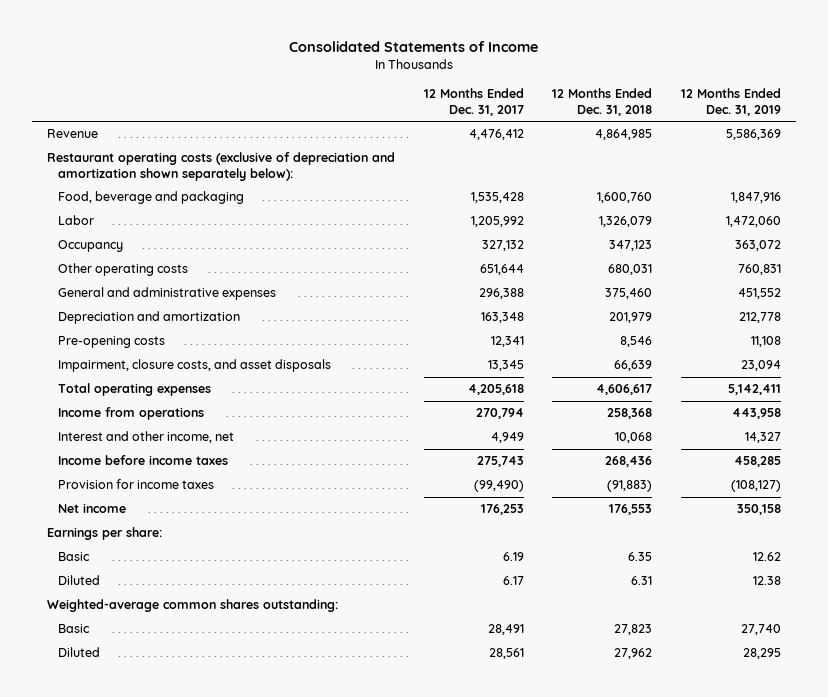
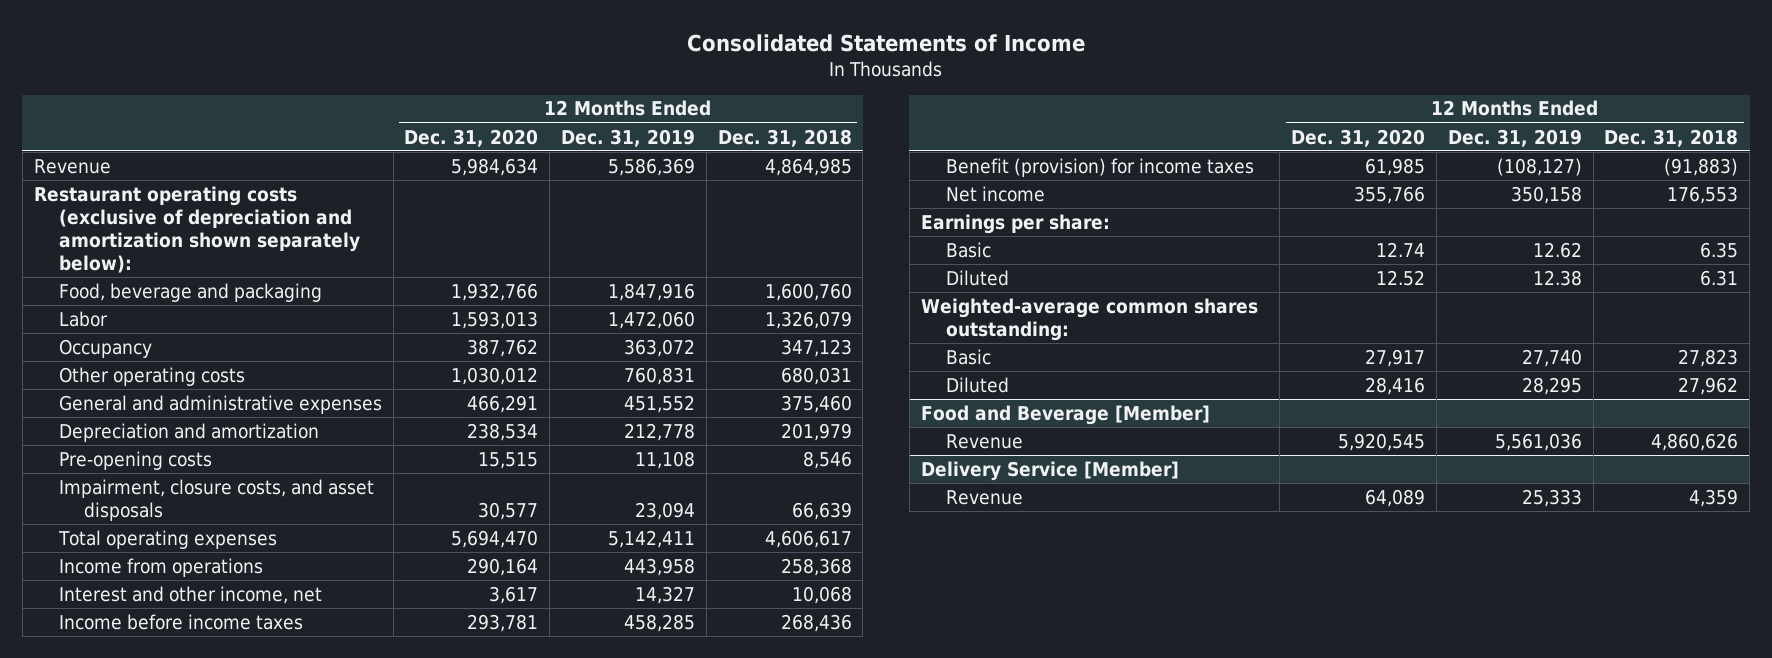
[423,88,524,117] 12 Months Ended Dec. 31, 2017 -> none
none -> [404,128,539,147] Dec. 31, 2020
[58,479,215,490] Provision for income taxes -> [945,157,1254,177] Benefit (provision) for income taxes
none -> [920,404,1210,425] Food and Beverage [Member]
none -> [945,433,1023,449] Revenue
none -> [920,460,1179,481] Delivery Service [Member]
none -> [945,489,1023,505] Revenue

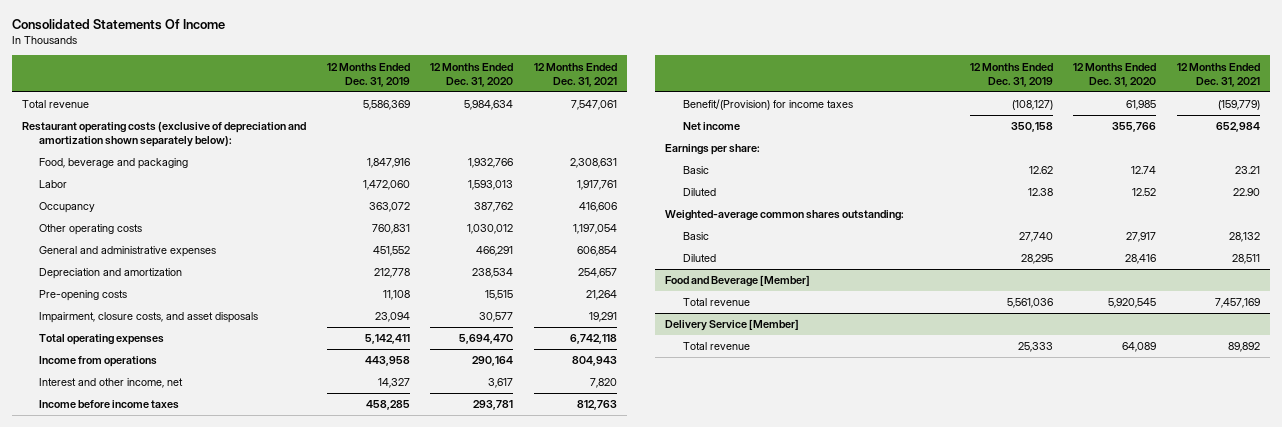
[687,34,1086,53] Consolidated Statements of Income -> [11,19,225,31] Consolidated Statements Of Income
[717,128,852,147] Dec. 31, 2018 -> none
none -> [533,62,617,87] 12 Months Ended Dec. 31, 2021
[33,158,111,174] Revenue -> [21,100,89,109] Total revenue
[945,157,1254,177] Benefit (provision) for income taxes -> [682,99,853,111] Benefit/(Provision) for income taxes
[945,433,1023,449] Revenue -> [682,298,750,307] Total revenue
[945,489,1023,505] Revenue -> [682,342,750,351] Total revenue

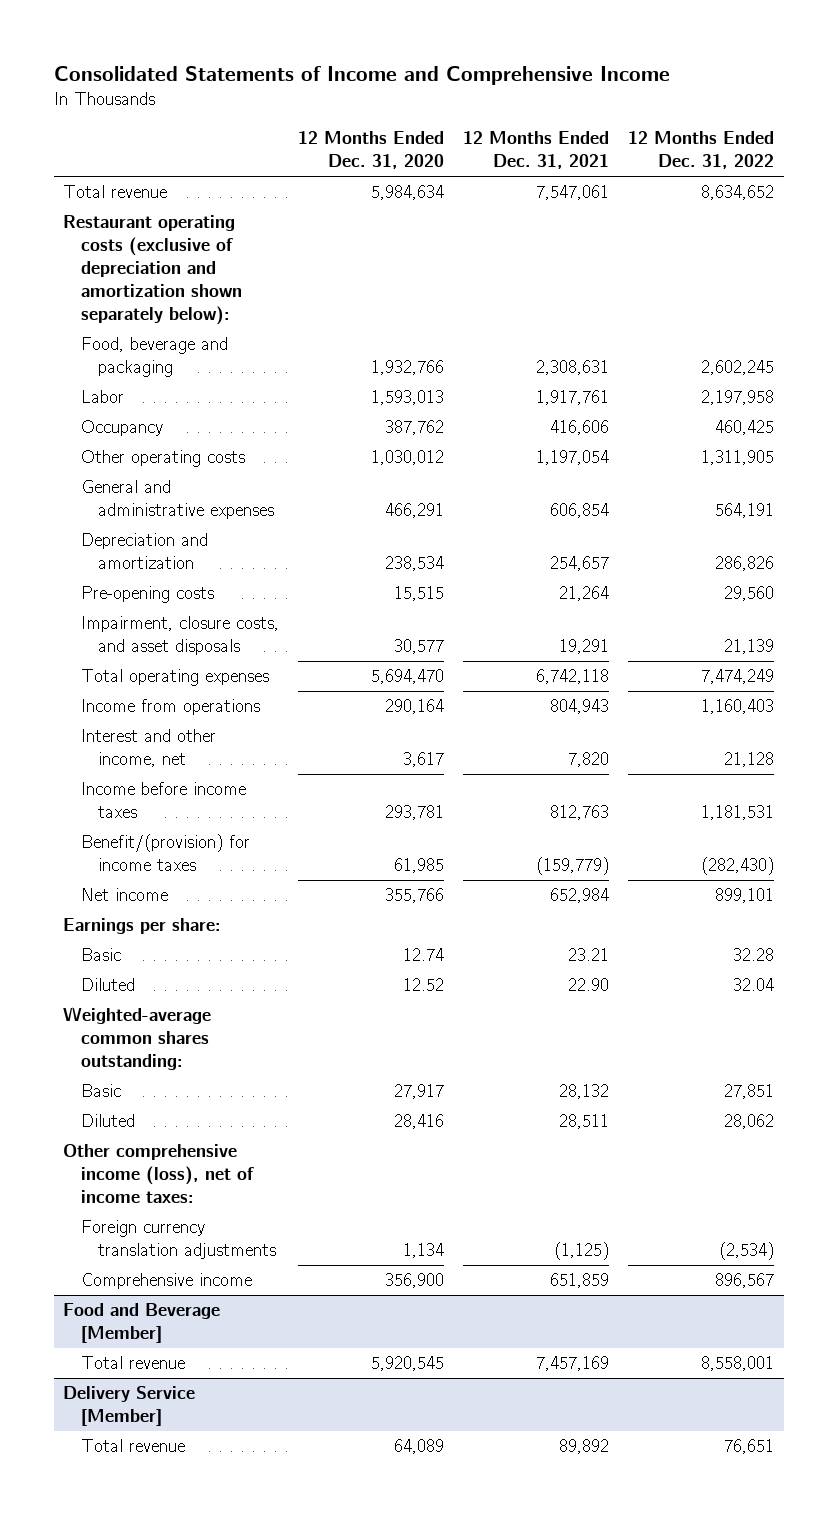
[11,19,225,31] Consolidated Statements Of Income -> [53,66,670,86] Consolidated Statements of Income and Comprehensive Income
[326,62,410,87] 12 Months Ended Dec. 31, 2019 -> none
none -> [628,131,775,170] 12 Months Ended Dec. 31, 2022
[682,99,853,111] Benefit/(Provision) for income taxes -> [80,834,250,872] Benefit/(provision) for income taxes
none -> [63,1144,254,1203] Other comprehensive income (loss), net of income taxes:
none -> [80,1220,277,1260] Foreign currency translation adjustments
none -> [80,1273,252,1290] Comprehensive income

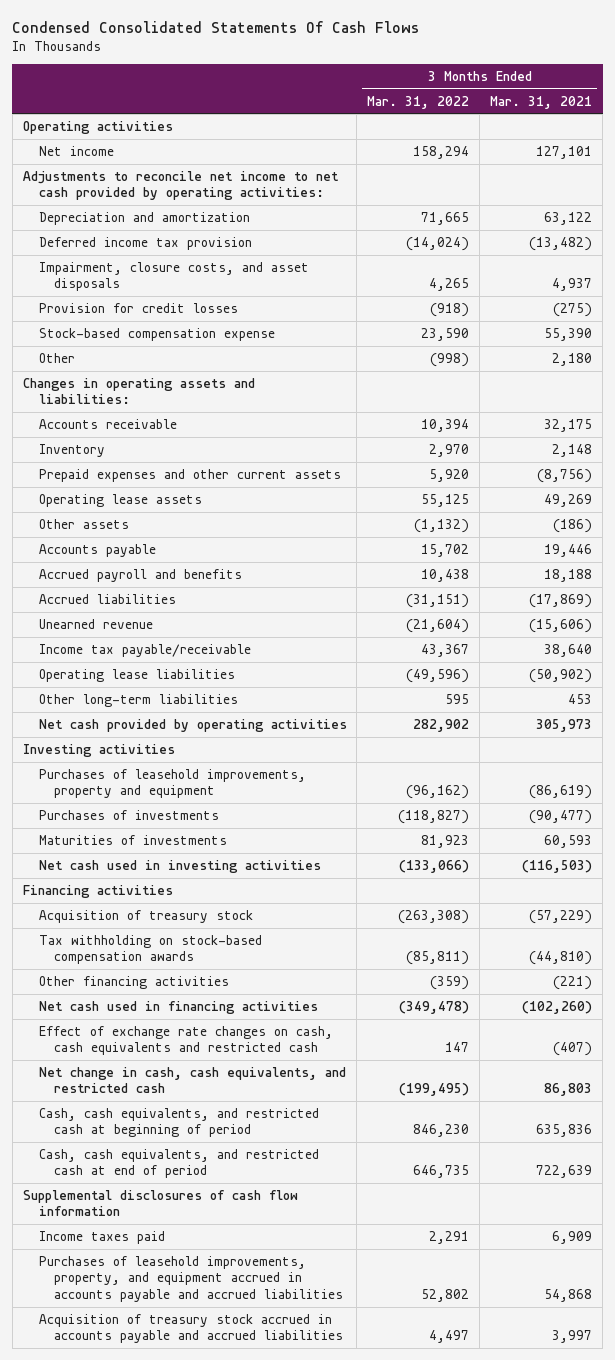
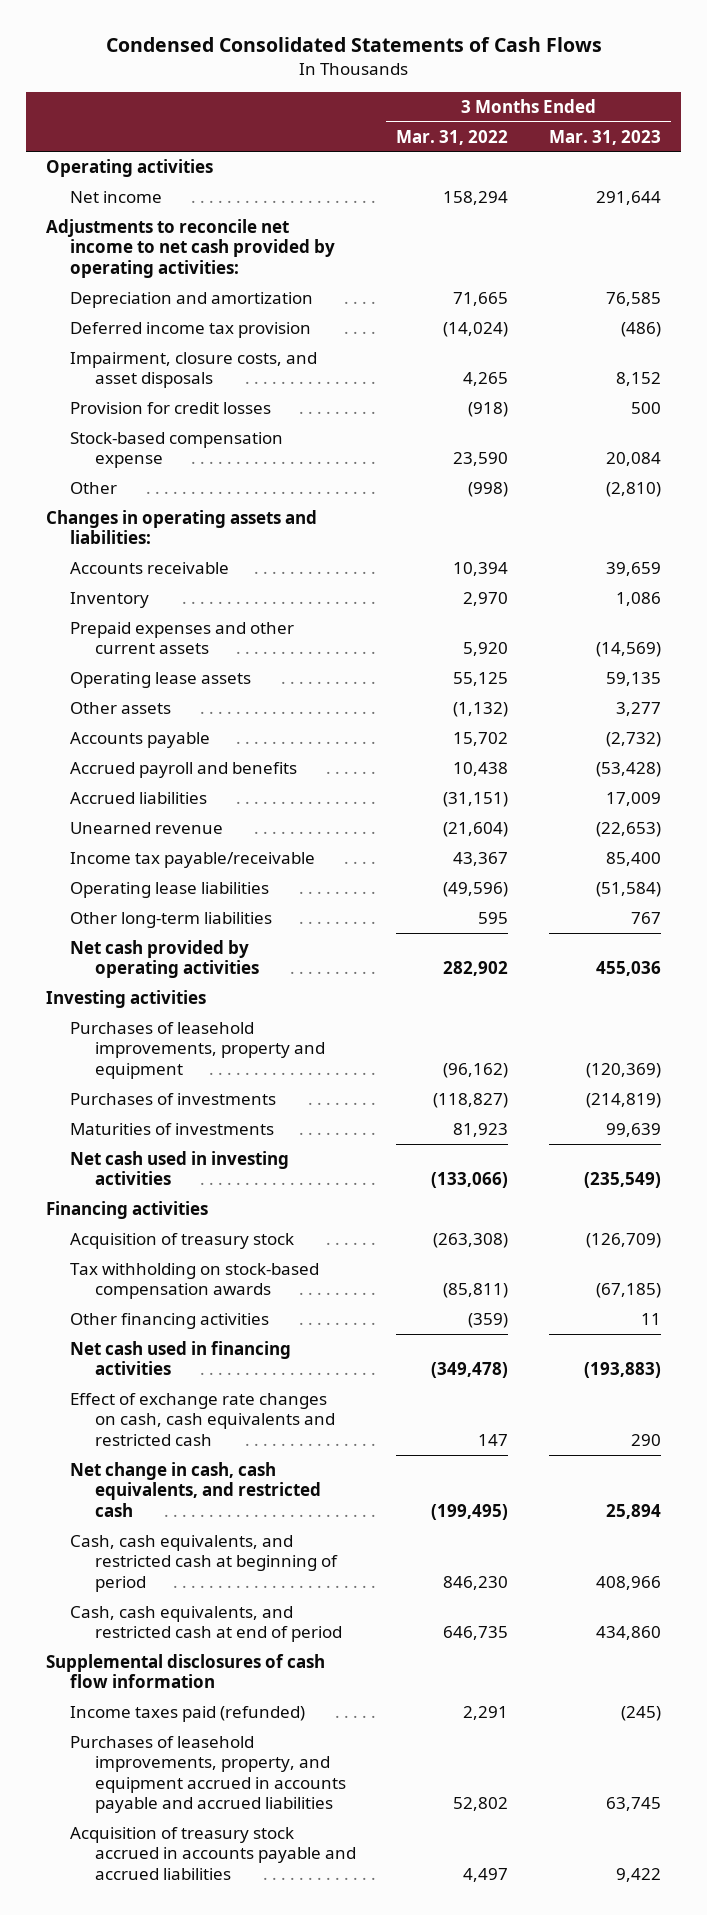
[12,20,420,33] Condensed Consolidated Statements Of Cash Flows -> [105,37,602,53] Condensed Consolidated Statements of Cash Flows
[490,95,593,109] Mar. 31, 2021 -> none
none -> [549,129,662,145] Mar. 31, 2023
[38,1230,165,1244] Income taxes paid -> [70,1705,306,1722] Income taxes paid (refunded)

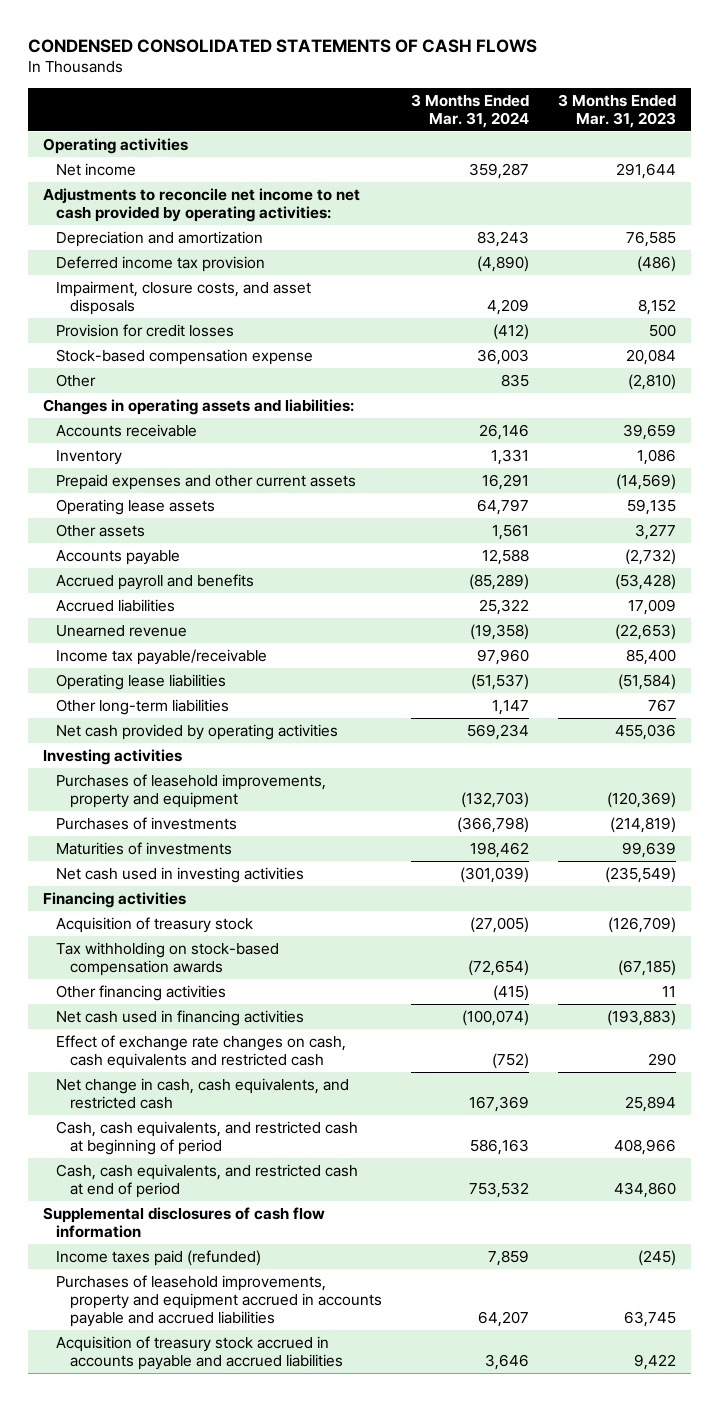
[105,37,602,53] Condensed Consolidated Statements of Cash Flows -> [28,38,538,53] CONDENSED CONSOLIDATED STATEMENTS OF CASH FLOWS
[396,129,509,145] Mar. 31, 2022 -> none
none -> [410,93,529,128] 3 Months Ended Mar. 31, 2024
[70,1735,346,1814] Purchases of leasehold improvements, property, and equipment accrued in accounts payable and accrued liabilities -> [56,1274,382,1328] Purchases of leasehold improvements, property and equipment accrued in accounts payable and accrued liabilities

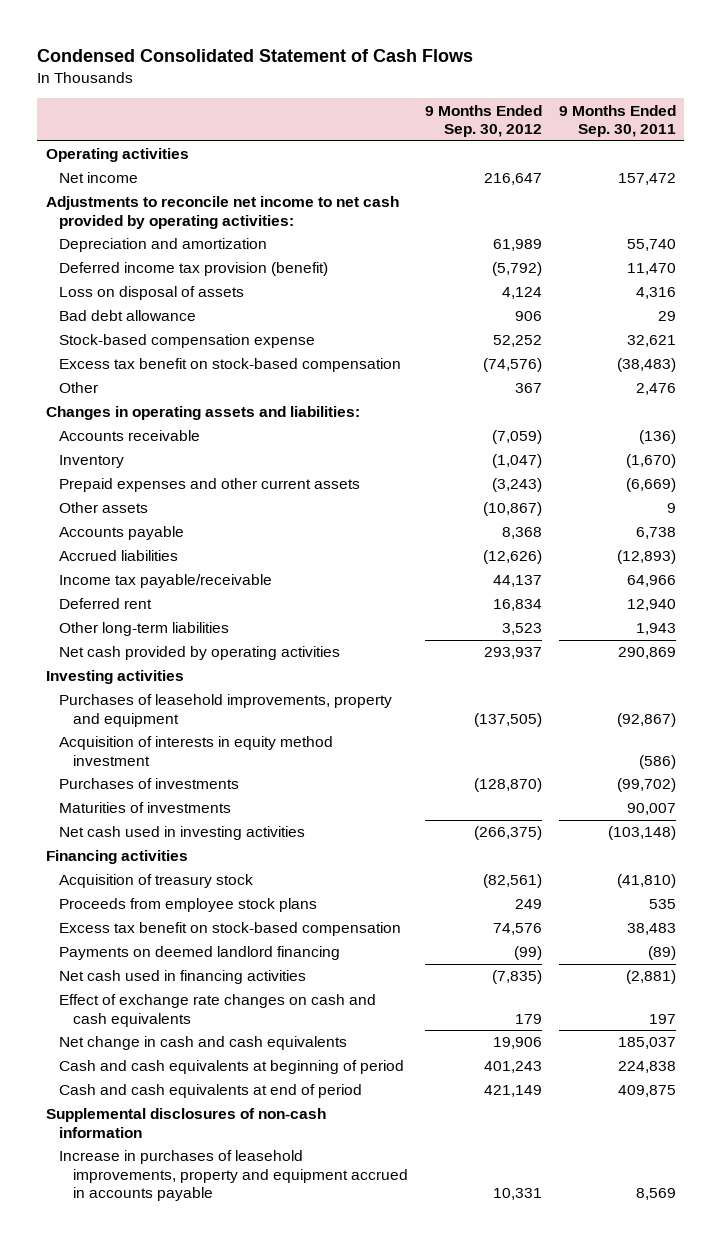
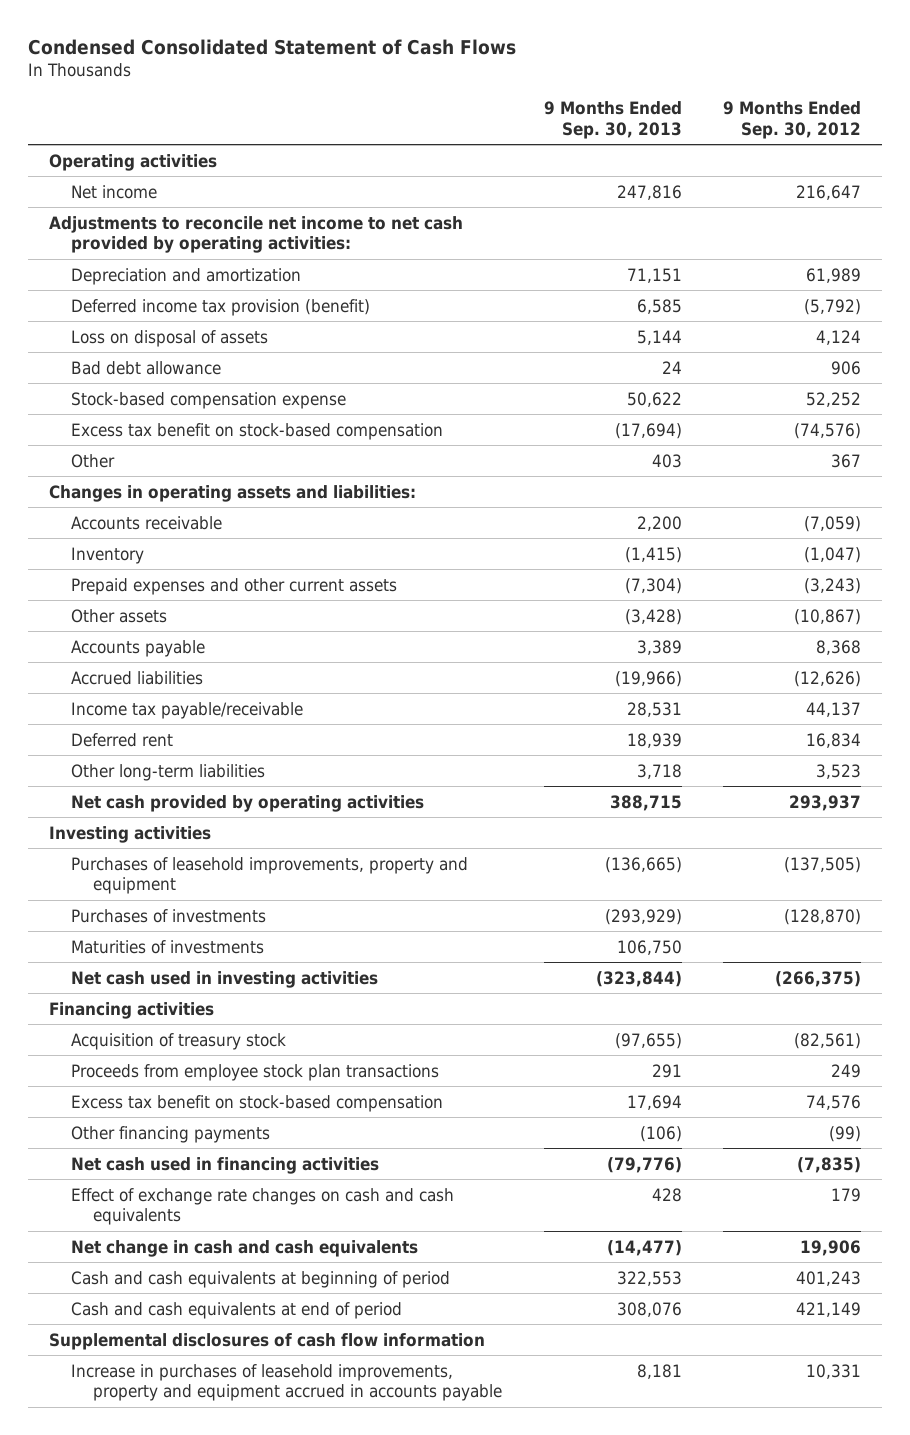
[558,104,676,138] 9 Months Ended Sep. 30, 2011 -> none
none -> [543,101,682,139] 9 Months Ended Sep. 30, 2013
[59,736,334,766] Acquisition of interests in equity method investment -> none
[59,898,318,913] Proceeds from employee stock plans -> [70,1063,439,1081] Proceeds from employee stock plan transactions
[59,946,341,961] Payments on deemed landlord financing -> none
none -> [70,1125,270,1143] Other financing payments
[45,1108,326,1138] Supplemental disclosures of non-cash information -> [48,1332,485,1350] Supplemental disclosures of cash flow information

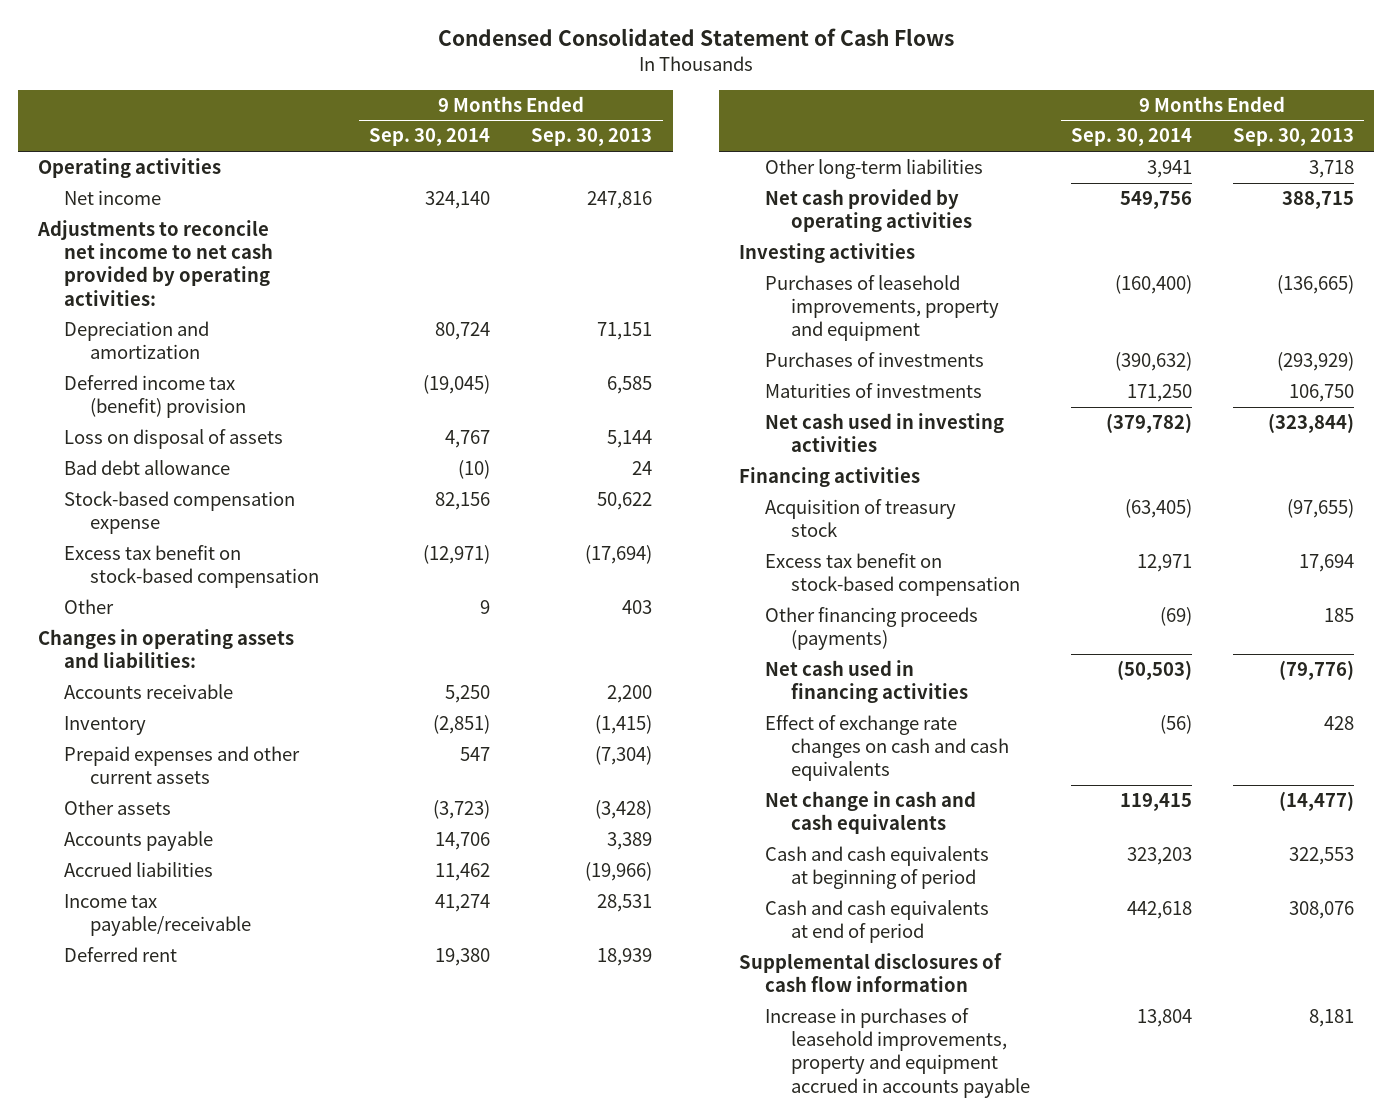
[723,101,862,139] 9 Months Ended Sep. 30, 2012 -> none
none -> [369,128,491,147] Sep. 30, 2014
[70,298,370,316] Deferred income tax provision (benefit) -> [63,375,246,419] Deferred income tax (benefit) provision
[70,1063,439,1081] Proceeds from employee stock plan transactions -> none
[70,1125,270,1143] Other financing payments -> [765,607,979,651] Other financing proceeds (payments)
[639,1125,682,1142] (106) -> [1323,608,1354,623] 185

